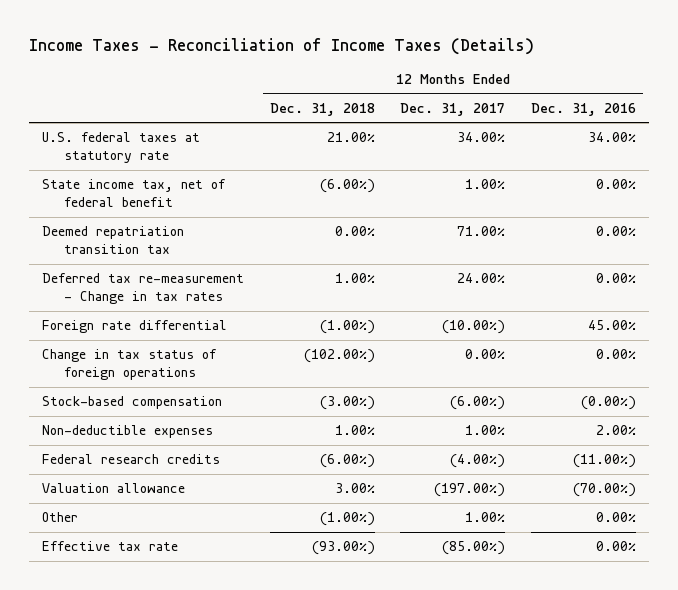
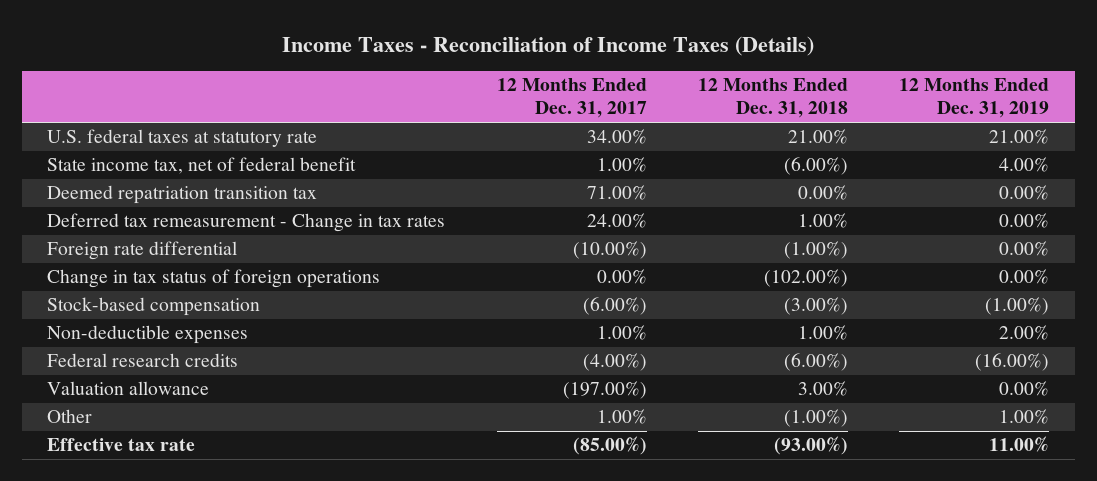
[531,102,637,116] Dec. 31, 2016 -> none
none -> [899,78,1050,119] 12 Months Ended Dec. 31, 2019
[41,273,244,305] Deferred tax re-measurement - Change in tax rates -> [47,213,446,233] Deferred tax remeasurement - Change in tax rates

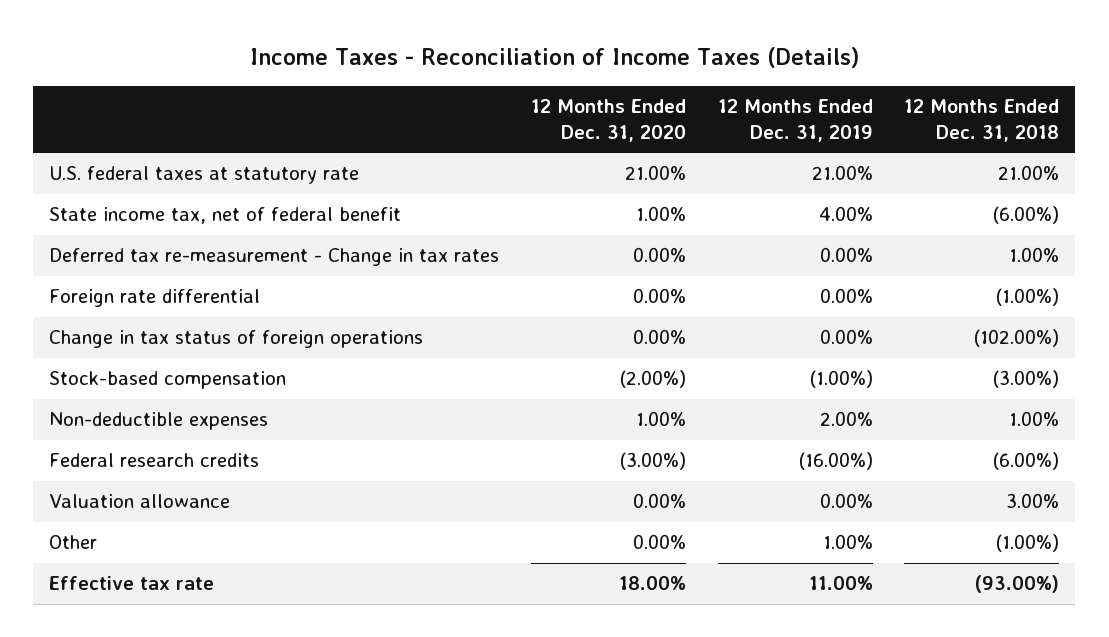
[496,78,647,119] 12 Months Ended Dec. 31, 2017 -> none
none -> [530,99,686,142] 12 Months Ended Dec. 31, 2020
[47,185,318,205] Deemed repatriation transition tax -> none
[47,213,446,233] Deferred tax remeasurement - Change in tax rates -> [49,248,500,267] Deferred tax re-measurement - Change in tax rates

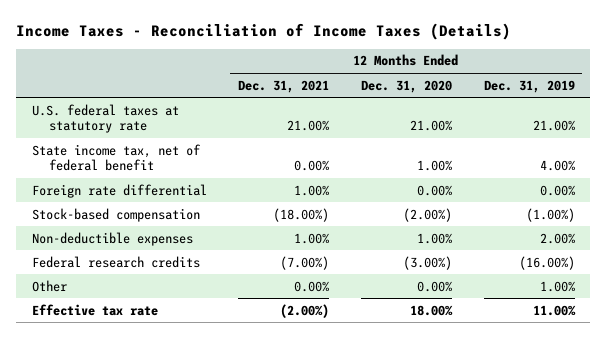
[904,99,1060,142] 12 Months Ended Dec. 31, 2018 -> none
none -> [238,79,330,93] Dec. 31, 2021
[49,248,500,267] Deferred tax re-measurement - Change in tax rates -> none
[49,330,424,349] Change in tax status of foreign operations -> none
[49,494,231,509] Valuation allowance -> none

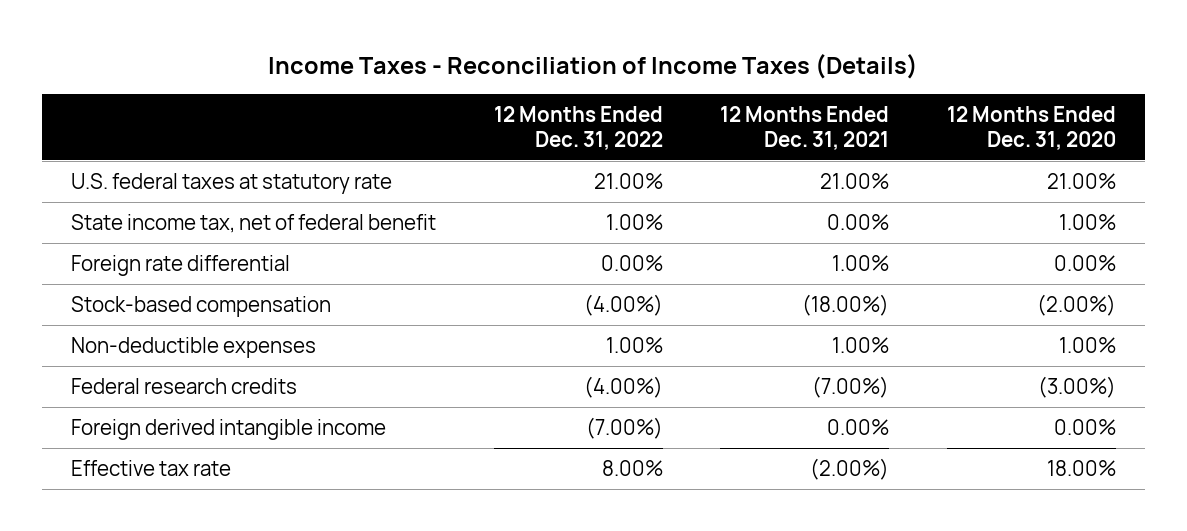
[483,79,575,93] Dec. 31, 2019 -> none
none -> [493,105,663,150] 12 Months Ended Dec. 31, 2022
[31,279,67,292] Other -> none
none -> [70,418,386,440] Foreign derived intangible income

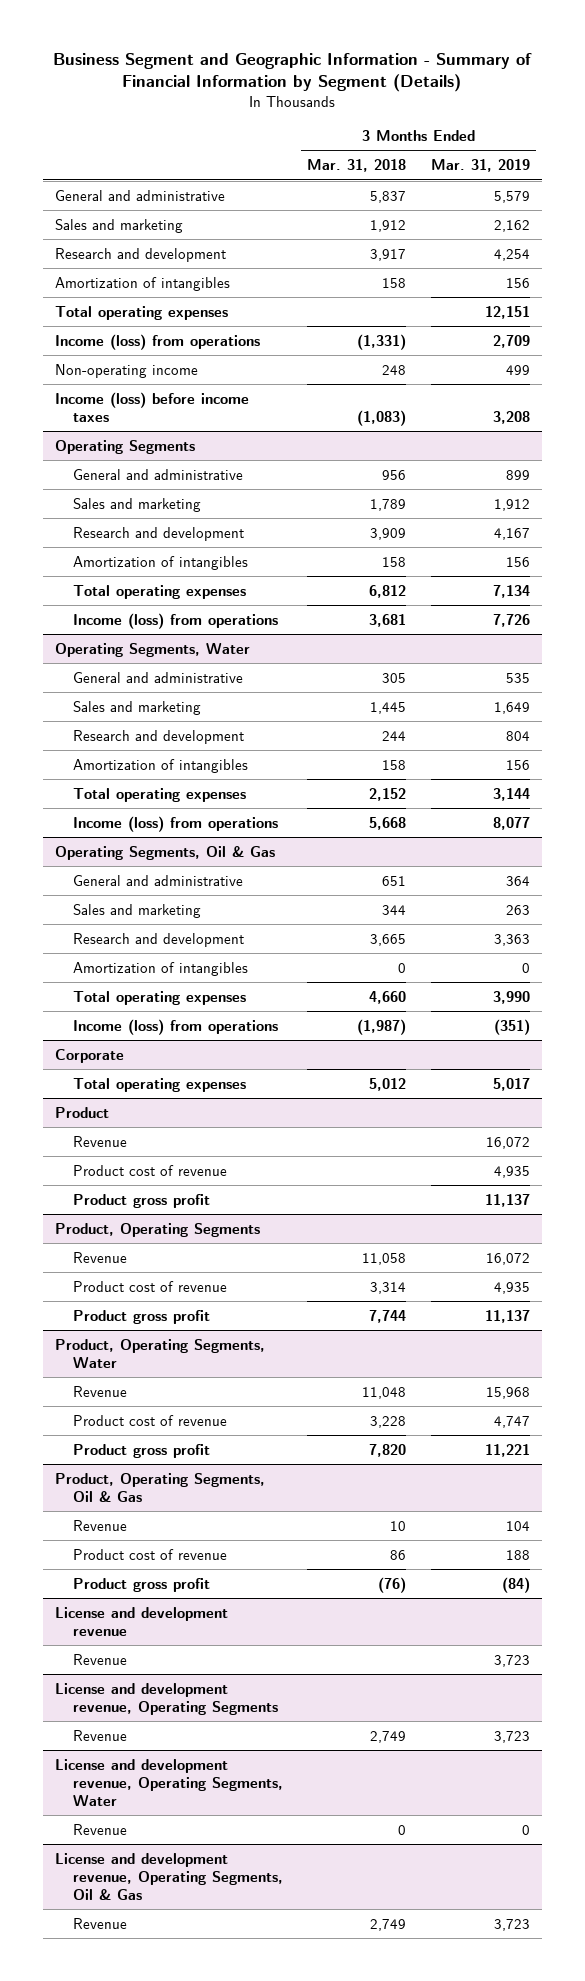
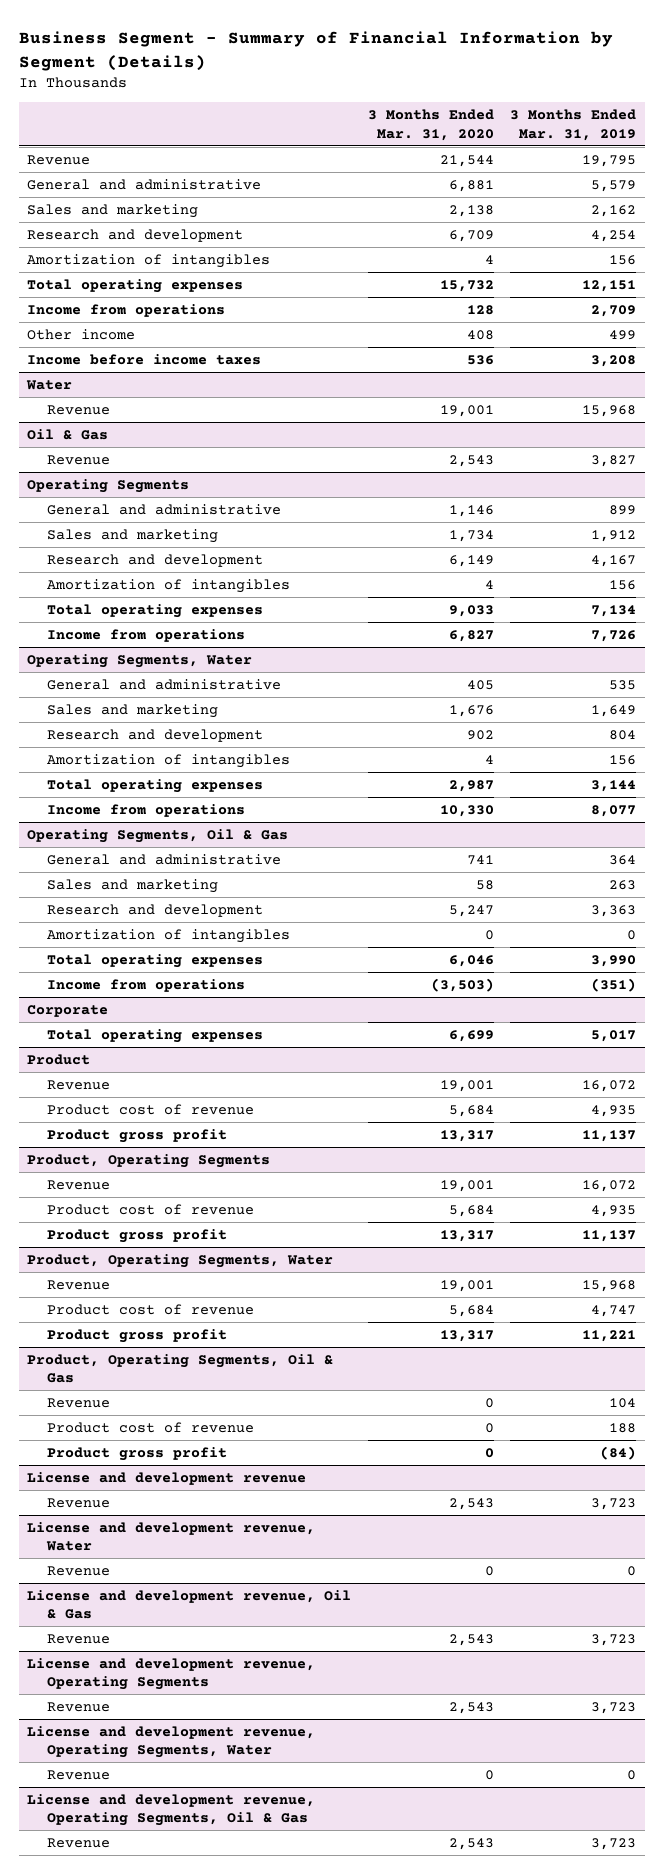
[53,53,533,93] Business Segment and Geographic Information - Summary of Financial Information by Segment (Details) -> [19,30,614,71] Business Segment - Summary of Financial Information by Segment (Details)
[307,159,407,173] Mar. 31, 2018 -> none
none -> [367,109,494,141] 3 Months Ended Mar. 31, 2020
none -> [27,154,91,165] Revenue
[54,333,260,350] Income (loss) from operations -> [27,303,226,317] Income from operations
[54,363,198,378] Non-operating income -> [27,328,136,340] Other income
[54,391,249,422] Income (loss) before income taxes -> [27,353,262,365] Income before income taxes
none -> [26,379,73,390] Water
none -> [47,404,111,415] Revenue
none -> [27,428,109,440] Oil & Gas
none -> [47,454,111,465] Revenue
[73,612,279,629] Income (loss) from operations -> [47,628,246,642] Income from operations
[73,815,279,832] Income (loss) from operations -> [47,803,246,817] Income from operations
[73,1018,279,1035] Income (loss) from operations -> [47,978,246,992] Income from operations
none -> [27,1521,316,1552] License and development revenue, Water
none -> [47,1565,111,1576] Revenue
none -> [27,1589,352,1620] License and development revenue, Oil & Gas
none -> [47,1633,111,1644] Revenue

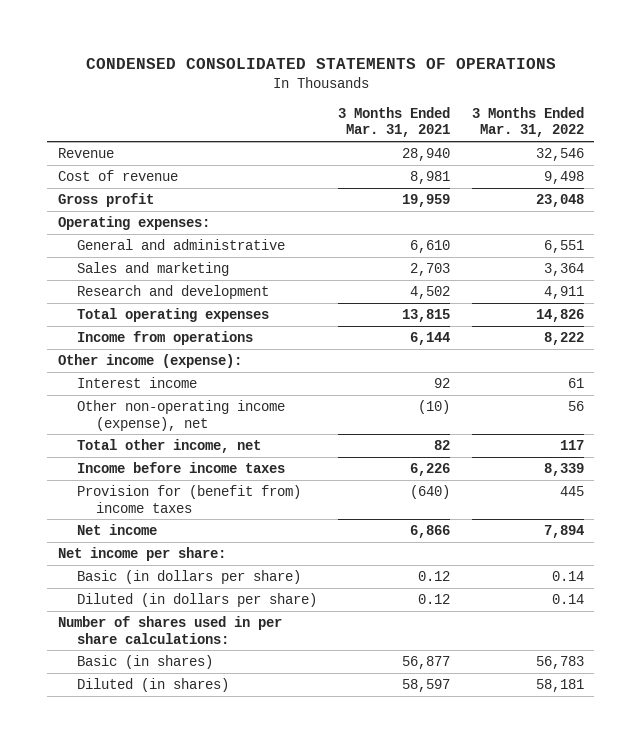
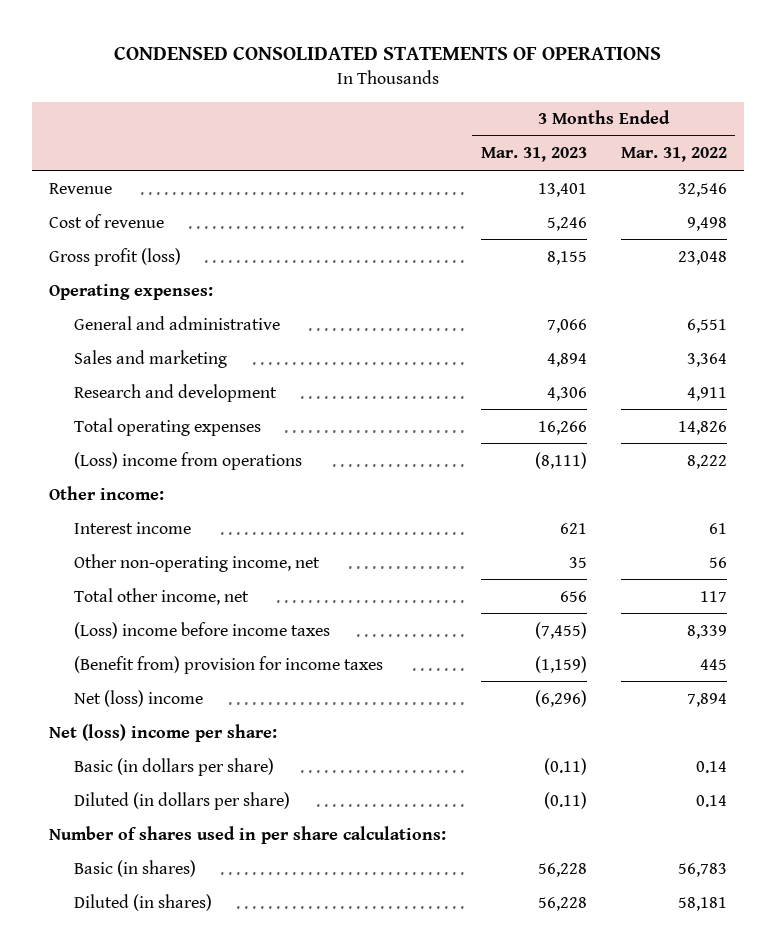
[338,106,451,138] 3 Months Ended Mar. 31, 2021 -> none
none -> [480,147,587,163] Mar. 31, 2023
[57,192,154,207] Gross profit -> [49,247,182,266] Gross profit (loss)
[77,330,254,345] Income from operations -> [74,451,303,470] (Loss) income from operations
[57,353,242,368] Other income (expense): -> [49,485,165,500] Other income:
[77,399,286,431] Other non-operating income (expense), net -> [74,553,321,572] Other non-operating income, net
[77,461,286,473] Income before income taxes -> [74,621,331,639] (Loss) income before income taxes
[77,484,302,513] Provision for (benefit from) income taxes -> [74,655,384,674] (Benefit from) provision for income taxes
[77,523,158,535] Net income -> [74,689,204,707] Net (loss) income
[57,546,226,561] Net income per share: -> [49,723,278,742] Net (loss) income per share:

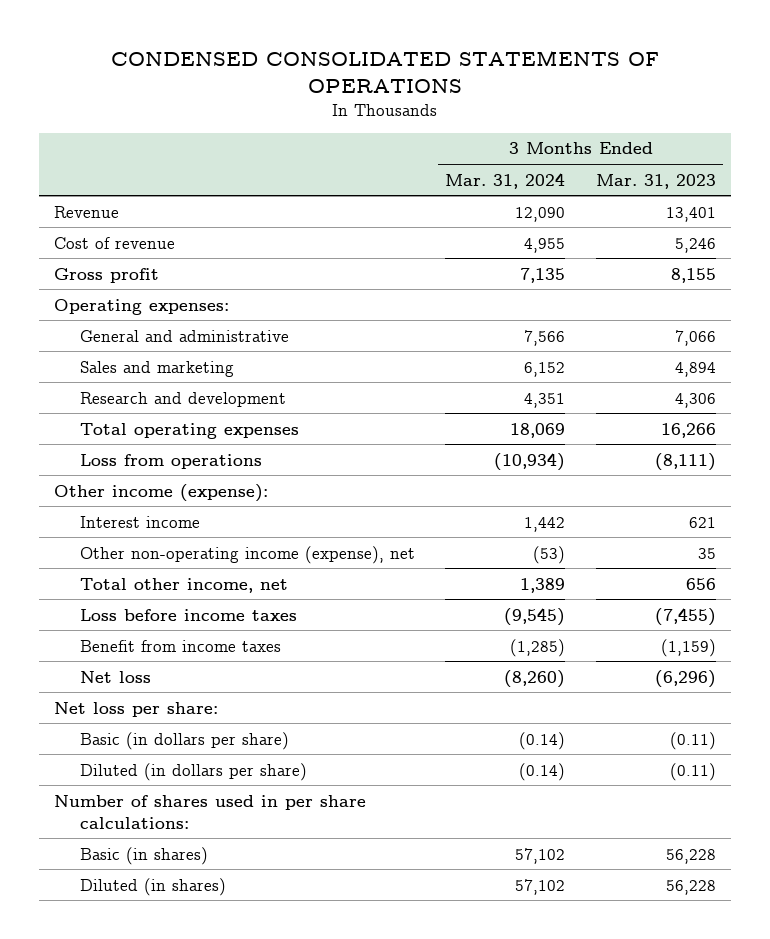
[620,147,727,163] Mar. 31, 2022 -> none
none -> [445,172,566,189] Mar. 31, 2024
[49,247,182,266] Gross profit (loss) -> [54,267,160,283] Gross profit
[74,451,303,470] (Loss) income from operations -> [80,453,263,469] Loss from operations
[49,485,165,500] Other income: -> [54,483,269,502] Other income (expense):
[74,553,321,572] Other non-operating income, net -> [80,545,416,564] Other non-operating income (expense), net
[74,621,331,639] (Loss) income before income taxes -> [80,608,298,621] Loss before income taxes
[74,655,384,674] (Benefit from) provision for income taxes -> [80,639,282,652] Benefit from income taxes
[74,689,204,707] Net (loss) income -> [80,670,152,683] Net loss
[49,723,278,742] Net (loss) income per share: -> [54,701,219,717] Net loss per share:

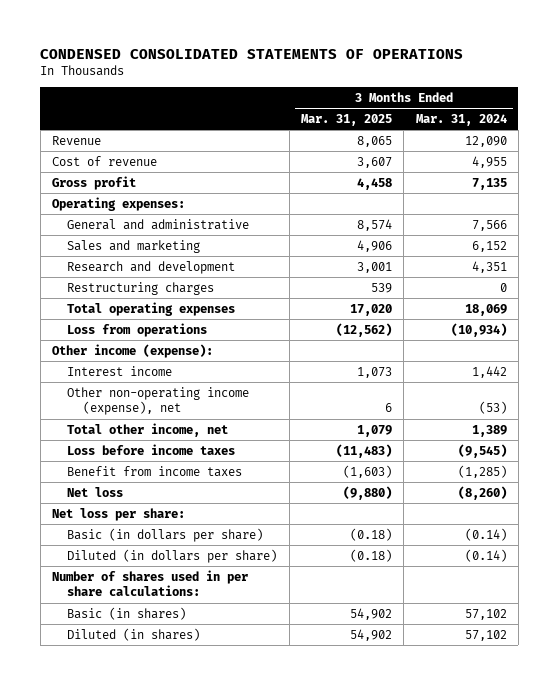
[595,173,716,189] Mar. 31, 2023 -> none
none -> [301,114,393,127] Mar. 31, 2025
none -> [67,281,215,295] Restructuring charges

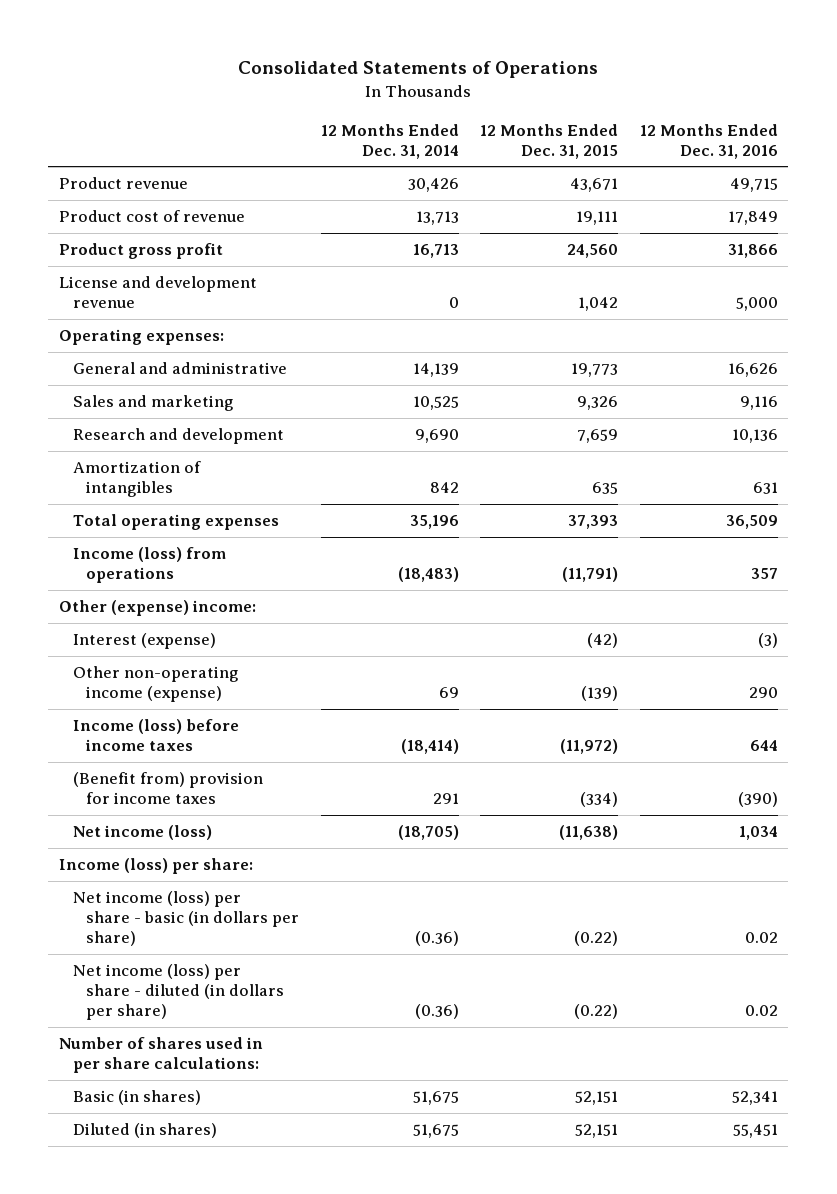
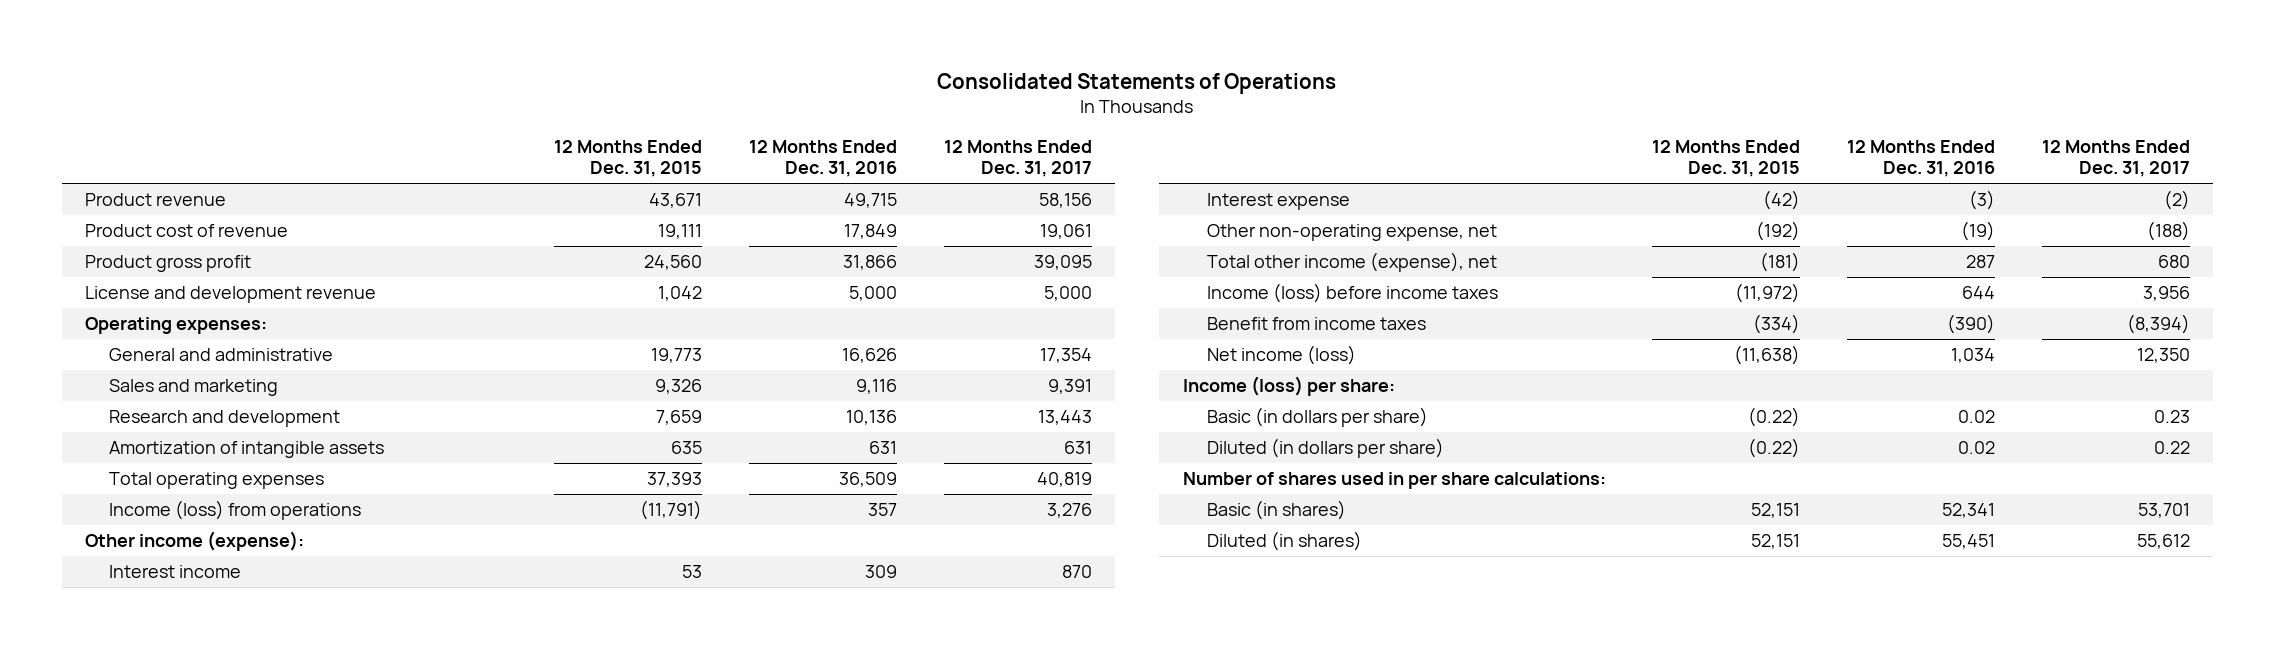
[320,123,459,159] 12 Months Ended Dec. 31, 2014 -> none
none -> [943,140,1092,178] 12 Months Ended Dec. 31, 2017
[72,461,201,498] Amortization of intangibles -> [108,440,384,458] Amortization of intangible assets
[58,600,256,617] Other (expense) income: -> [84,530,304,551] Other income (expense):
none -> [108,564,241,578] Interest income
[72,633,216,650] Interest (expense) -> [1206,192,1350,210] Interest expense
[72,666,239,703] Other non-operating income (expense) -> [1206,223,1497,241] Other non-operating expense, net
[581,686,619,702] (139) -> [1756,220,1801,241] (192)
[748,687,778,699] 290 -> [1960,220,1995,241] (19)
none -> [1206,251,1497,272] Total other income (expense), net
[72,772,263,805] (Benefit from) provision for income taxes -> [1206,316,1426,330] Benefit from income taxes
[72,891,300,947] Net income (loss) per share - basic (in dollars per share) -> [1206,406,1428,427] Basic (in dollars per share)
[72,964,285,1021] Net income (loss) per share - diluted (in dollars per share) -> [1206,437,1444,458] Diluted (in dollars per share)

